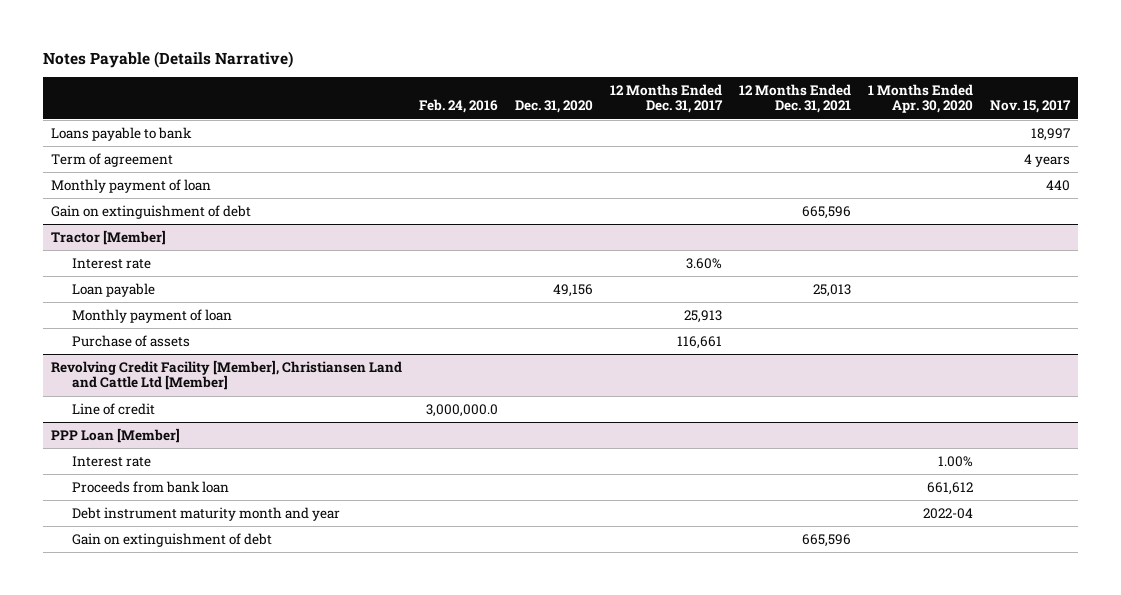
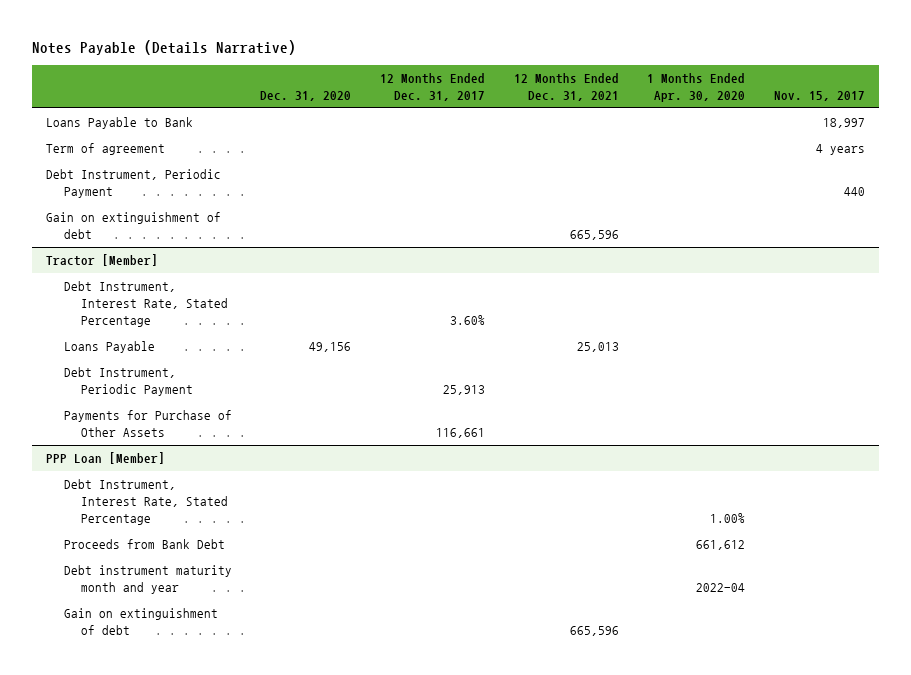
[419,99,499,114] Feb. 24, 2016 -> none
[51,126,193,141] Loans payable to bank -> [46,117,194,130] Loans Payable to Bank
[51,178,212,193] Monthly payment of loan -> [46,169,222,198] Debt Instrument, Periodic Payment
[51,359,403,391] Revolving Credit Facility [Member], Christiansen Land and Cattle Ltd [Member] -> none
[71,402,155,415] Line of credit -> none
[71,257,151,269] Interest rate -> [63,281,228,327] Debt Instrument, Interest Rate, Stated Percentage
[71,282,155,297] Loan payable -> [63,341,155,354] Loans Payable
[71,308,232,323] Monthly payment of loan -> [63,367,193,396] Debt Instrument, Periodic Payment
[71,334,190,347] Purchase of assets -> [63,410,232,437] Payments for Purchase of Other Assets
[71,455,151,467] Interest rate -> [63,479,228,525] Debt Instrument, Interest Rate, Stated Percentage
[71,480,229,493] Proceeds from bank loan -> [63,539,225,550] Proceeds from Bank Debt

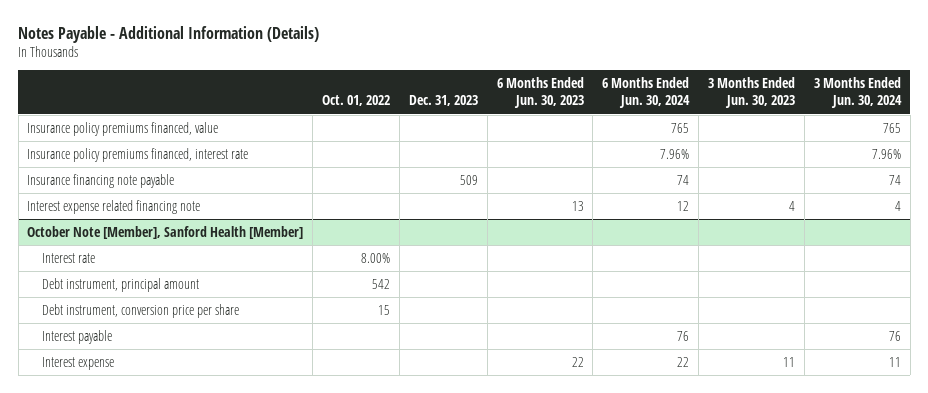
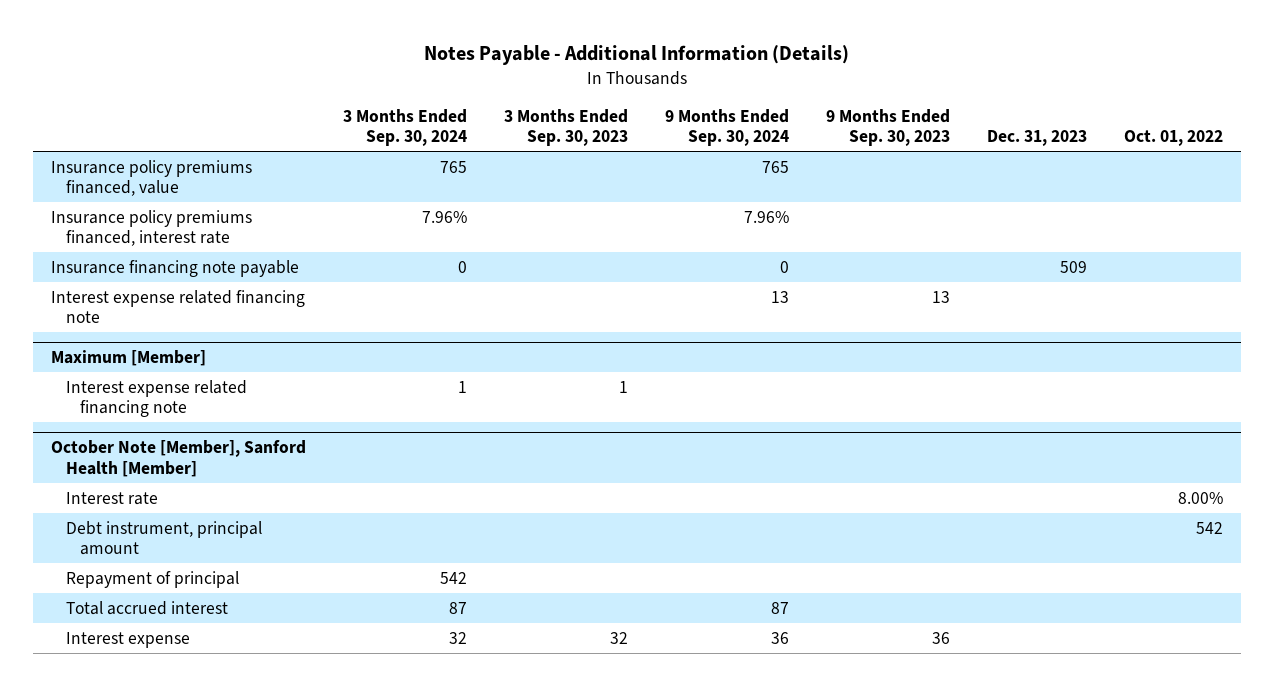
[496,77,584,109] 6 Months Ended Jun. 30, 2023 -> none
[602,77,691,109] 6 Months Ended Jun. 30, 2024 -> none
[708,77,796,109] 3 Months Ended Jun. 30, 2023 -> none
[813,77,902,109] 3 Months Ended Jun. 30, 2024 -> none
none -> [343,108,468,147] 3 Months Ended Sep. 30, 2024
none -> [504,108,629,147] 3 Months Ended Sep. 30, 2023
none -> [665,108,790,147] 9 Months Ended Sep. 30, 2024
none -> [826,108,951,147] 9 Months Ended Sep. 30, 2023
none -> [51,349,207,366] Maximum [Member]
none -> [65,379,247,418] Interest expense related financing note
[42,303,240,318] Debt instrument, conversion price per share -> none
none -> [65,570,239,588] Repayment of principal
[42,329,113,344] Interest payable -> [65,600,228,615] Total accrued interest

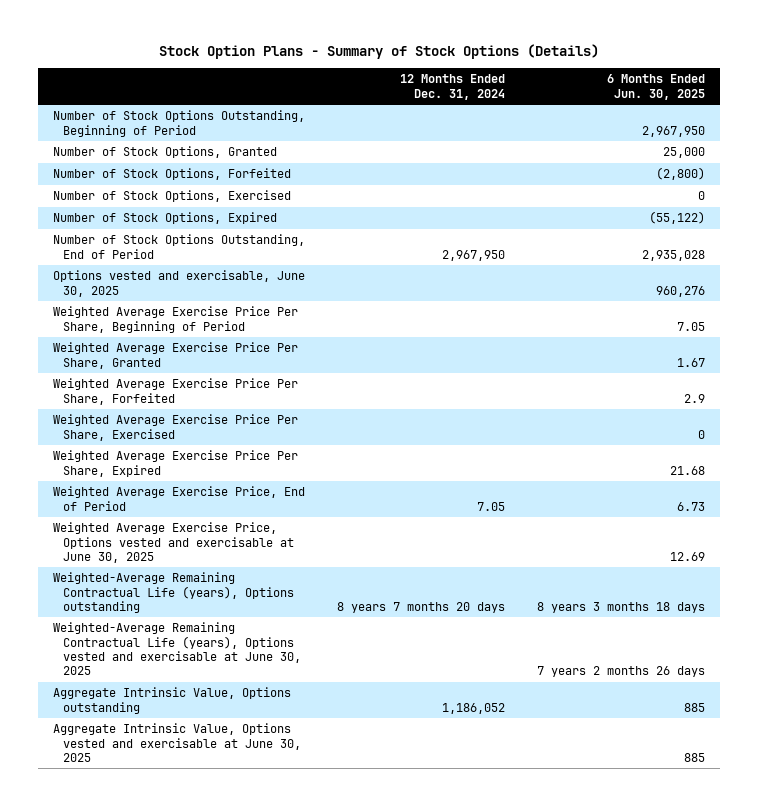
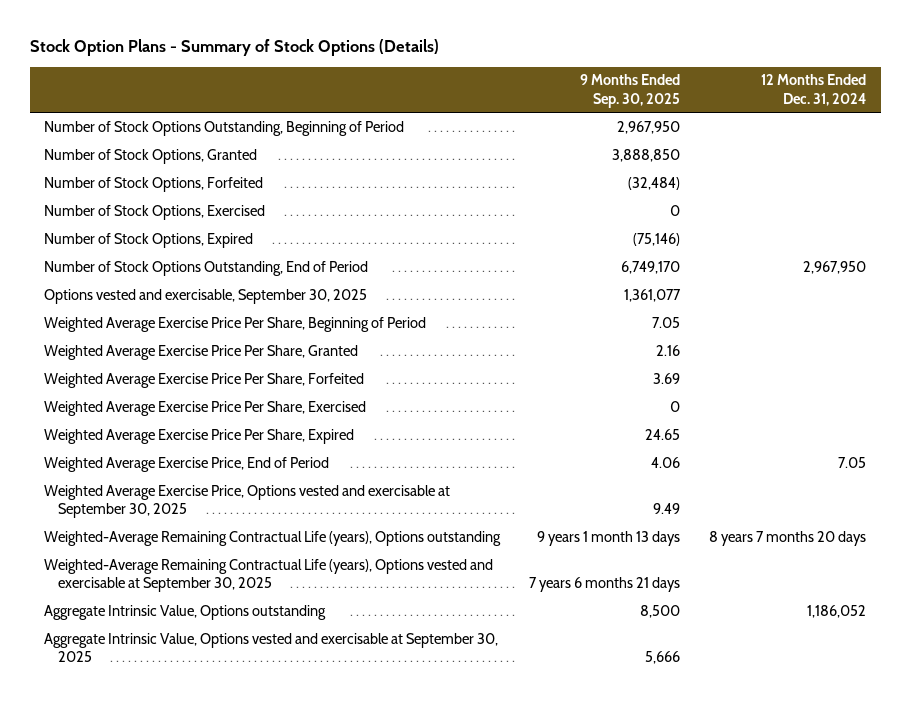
[606,74,705,100] 6 Months Ended Jun. 30, 2025 -> none
none -> [580,74,681,108] 9 Months Ended Sep. 30, 2025
[53,270,306,297] Options vested and exercisable, June 30, 2025 -> [44,288,368,304] Options vested and exercisable, September 30, 2025
[53,522,295,563] Weighted Average Exercise Price, Options vested and exercisable at June 30, 2025 -> [44,484,451,519] Weighted Average Exercise Price, Options vested and exercisable at September 30, 2025
[53,622,302,676] Weighted-Average Remaining Contractual Life (years), Options vested and exercisable at June 30, 2025 -> [44,558,494,593] Weighted-Average Remaining Contractual Life (years), Options vested and exercisable at September 30, 2025
[53,723,302,762] Aggregate Intrinsic Value, Options vested and exercisable at June 30, 2025 -> [44,632,499,663] Aggregate Intrinsic Value, Options vested and exercisable at September 30, 2025

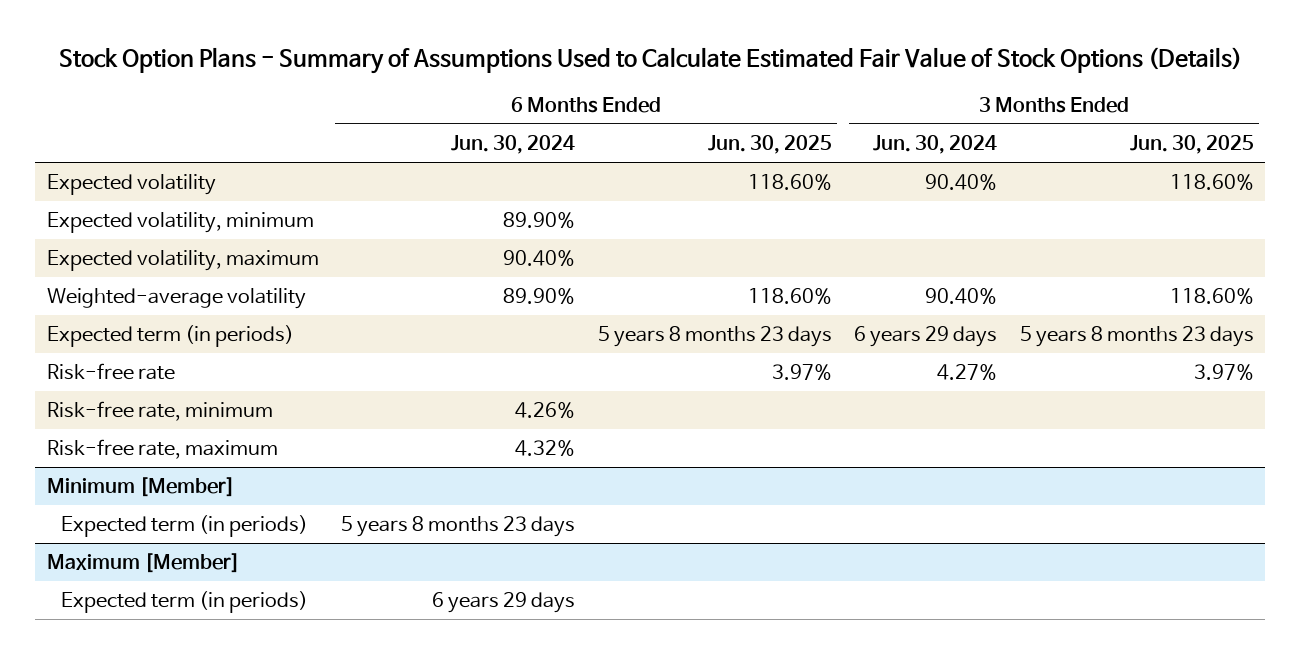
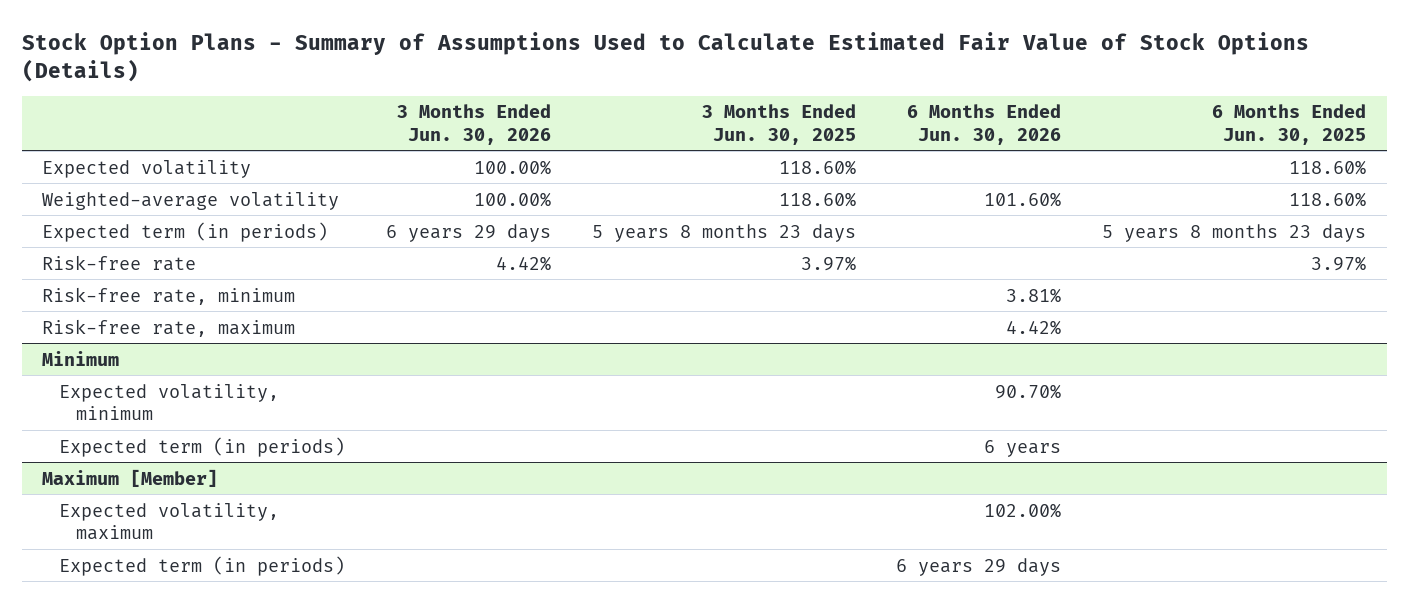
[451,135,576,155] Jun. 30, 2024 -> none
[873,135,998,155] Jun. 30, 2024 -> none
none -> [396,104,551,145] 3 Months Ended Jun. 30, 2026
none -> [907,104,1062,145] 6 Months Ended Jun. 30, 2026
[46,212,314,234] Expected volatility, minimum -> none
[46,250,319,272] Expected volatility, maximum -> none
[46,477,235,498] Minimum [Member] -> [42,350,120,366] Minimum
none -> [59,383,280,420] Expected volatility, minimum
none -> [59,502,280,540] Expected volatility, maximum

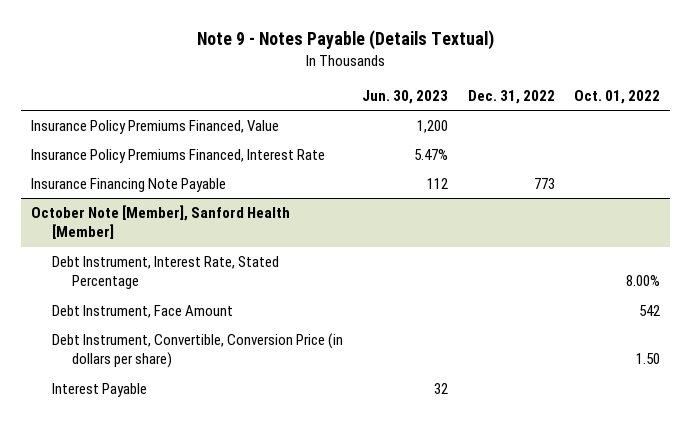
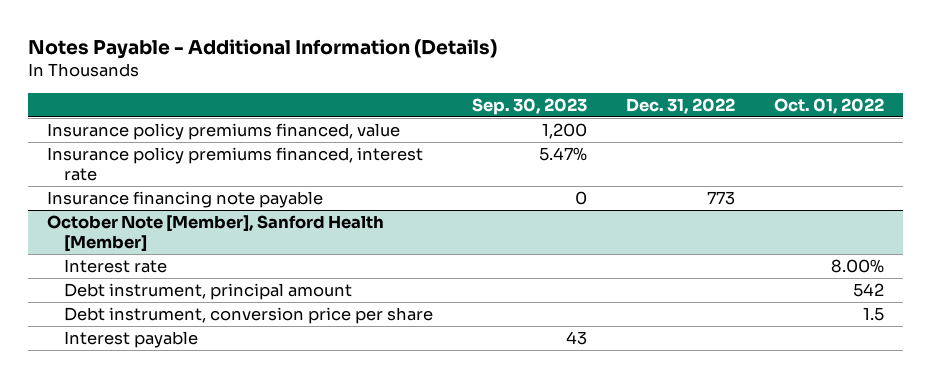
[196,30,494,51] Note 9 - Notes Payable (Details Textual) -> [27,38,497,59] Notes Payable - Additional Information (Details)
[362,89,449,104] Jun. 30, 2023 -> none
none -> [472,97,588,115] Sep. 30, 2023
[31,120,280,135] Insurance Policy Premiums Financed, Value -> [47,123,401,141] Insurance policy premiums financed, value
[31,149,326,164] Insurance Policy Premiums Financed, Interest Rate -> [47,147,424,181] Insurance policy premiums financed, interest rate
[31,178,227,193] Insurance Financing Note Payable -> [47,191,324,209] Insurance financing note payable
[51,256,279,290] Debt Instrument, Interest Rate, Stated Percentage -> [64,259,168,274] Interest rate
[51,305,233,319] Debt Instrument, Face Amount -> [64,283,353,301] Debt instrument, principal amount
[51,333,343,369] Debt Instrument, Convertible, Conversion Price (in dollars per share) -> [64,307,434,325] Debt instrument, conversion price per share
[636,353,661,365] 1.50 -> [862,307,884,322] 1.5
[51,383,147,398] Interest Payable -> [64,331,199,349] Interest payable

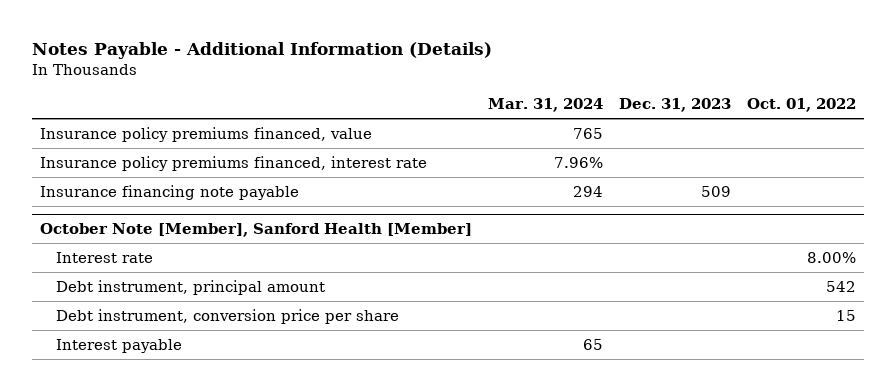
[472,97,588,115] Sep. 30, 2023 -> none
[626,97,736,114] Dec. 31, 2022 -> none
none -> [487,98,603,113] Mar. 31, 2024
none -> [618,98,731,113] Dec. 31, 2023
[862,307,884,322] 1.5 -> [835,309,856,321] 15

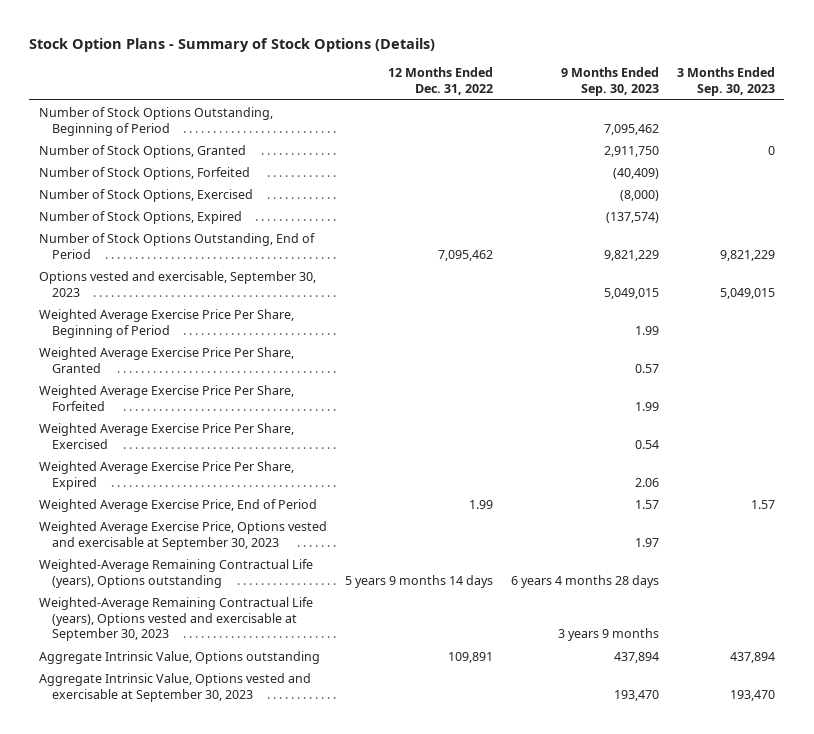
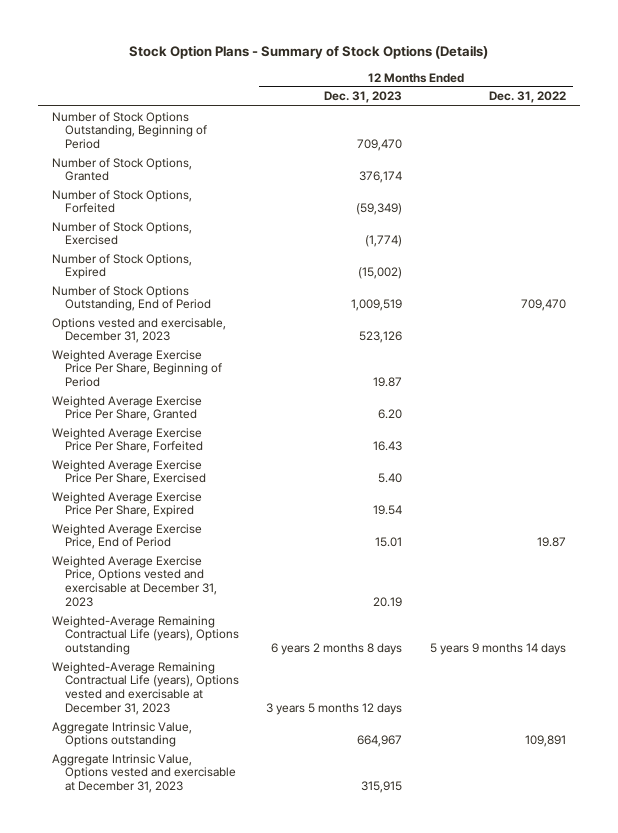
[560,67,659,97] 9 Months Ended Sep. 30, 2023 -> none
[677,67,776,97] 3 Months Ended Sep. 30, 2023 -> none
none -> [324,91,403,104] Dec. 31, 2023
[437,249,493,261] 7,095,462 -> [521,299,567,312] 709,470
[38,270,316,297] Options vested and exercisable, September 30, 2023 -> [51,317,226,344] Options vested and exercisable, December 31, 2023
[468,499,493,509] 1.99 -> [537,537,567,548] 19.87
[38,520,327,550] Weighted Average Exercise Price, Options vested and exercisable at September 30, 2023 -> [51,555,217,607] Weighted Average Exercise Price, Options vested and exercisable at December 31, 2023
[38,596,313,642] Weighted-Average Remaining Contractual Life (years), Options vested and exercisable at September 30, 2023 -> [51,661,239,715] Weighted-Average Remaining Contractual Life (years), Options vested and exercisable at December 31, 2023
[38,672,311,702] Aggregate Intrinsic Value, Options vested and exercisable at September 30, 2023 -> [51,753,236,793] Aggregate Intrinsic Value, Options vested and exercisable at December 31, 2023

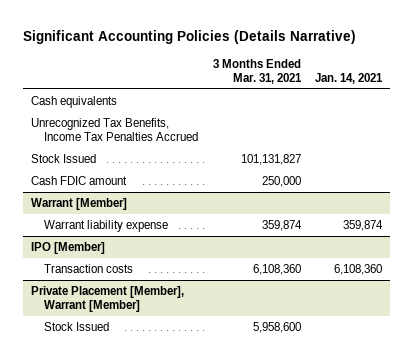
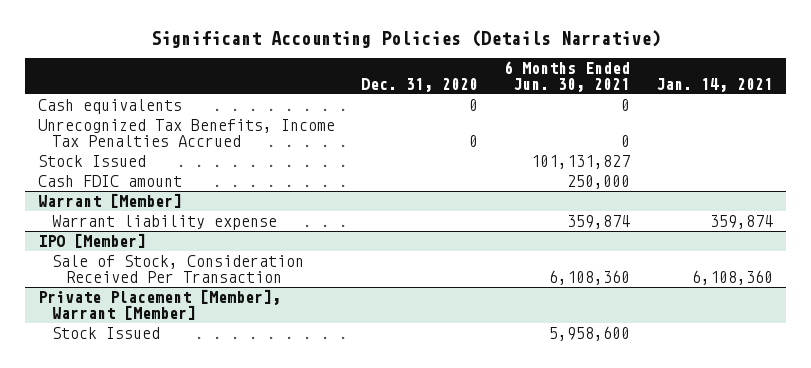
[212,58,302,84] 3 Months Ended Mar. 31, 2021 -> none
none -> [361,77,479,92] Dec. 31, 2020
none -> [504,60,631,92] 6 Months Ended Jun. 30, 2021
[44,263,134,273] Transaction costs -> [51,254,304,283] Sale of Stock, Consideration Received Per Transaction

